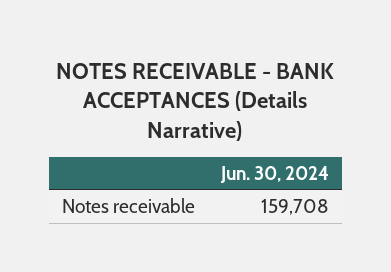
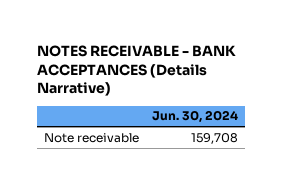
[61,197,195,213] Notes receivable -> [43,132,139,143] Note receivable

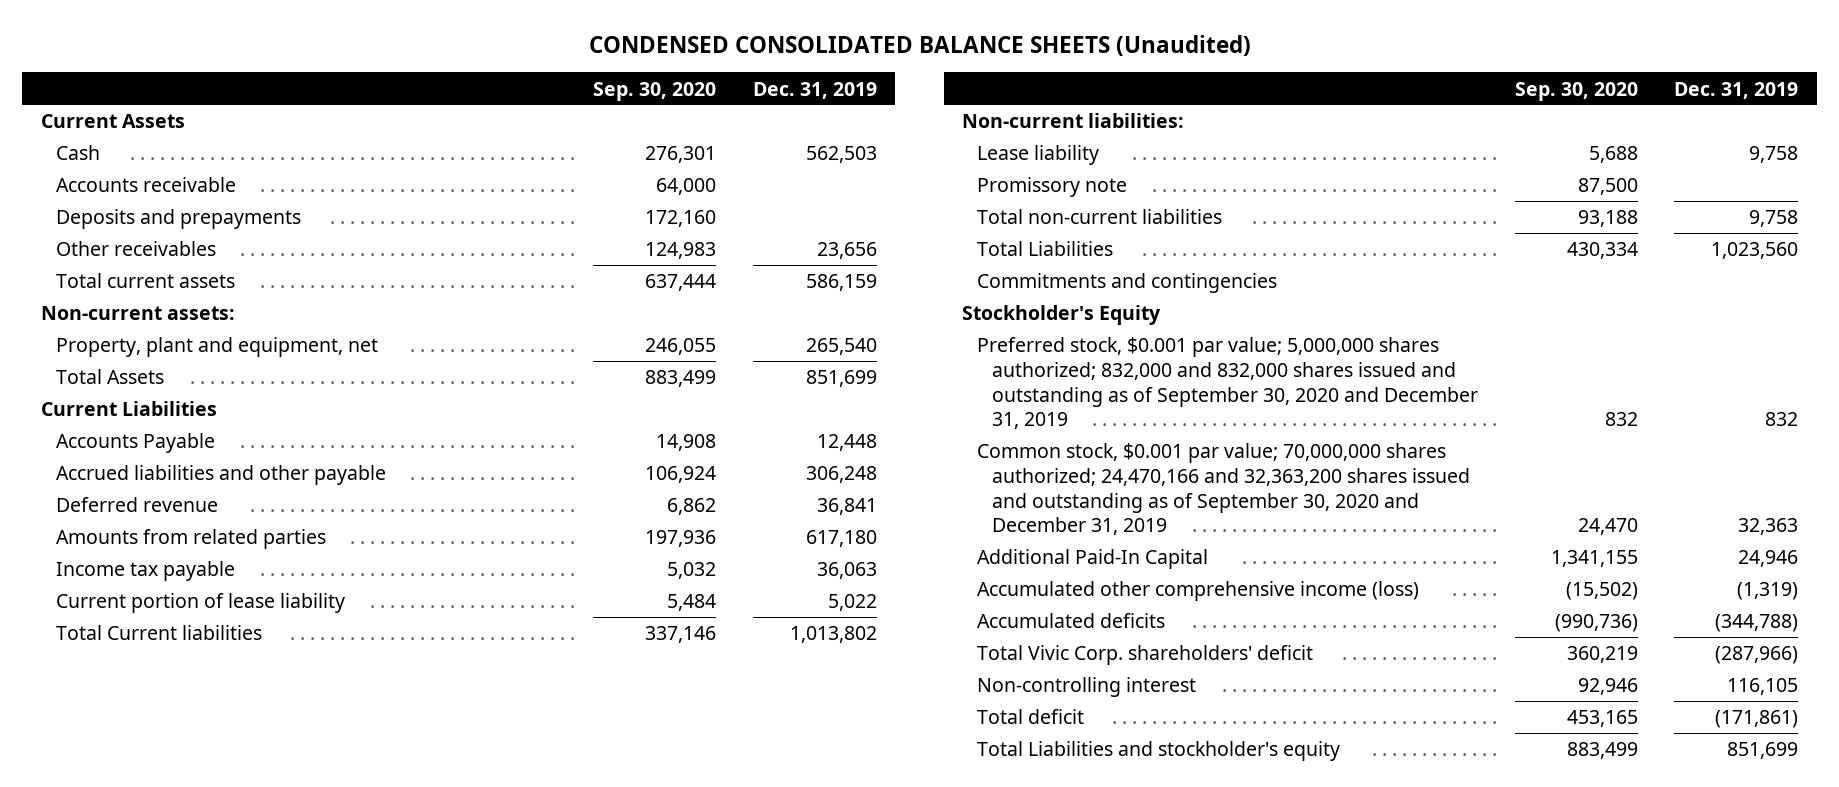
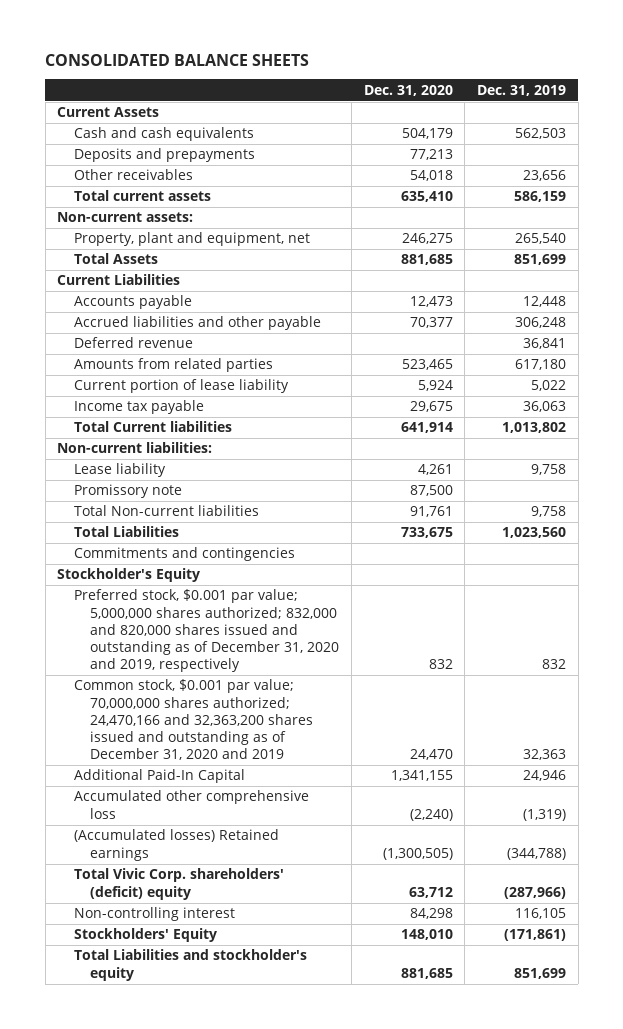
[588,34,1251,56] CONDENSED CONSOLIDATED BALANCE SHEETS (Unaudited) -> [45,53,310,66] CONSOLIDATED BALANCE SHEETS
[593,81,717,101] Sep. 30, 2020 -> none
none -> [363,84,453,96] Dec. 31, 2020
[55,177,236,193] Accounts receivable -> none
[55,145,100,161] Cash -> [73,127,254,142] Cash and cash equivalents
[55,433,215,454] Accounts Payable -> [73,295,192,310] Accounts payable
[55,561,235,582] Income tax payable -> [73,400,204,415] Income tax payable
[977,209,1223,225] Total non-current liabilities -> [73,505,259,517] Total Non-current liabilities
[977,337,1479,430] Preferred stock, $0.001 par value; 5,000,000 shares authorized; 832,000 and 832,000 shares issued and outstanding as of September 30, 2020 and December 31, 2019 -> [73,589,339,673] Preferred stock, $0.001 par value; 5,000,000 shares authorized; 832,000 and 820,000 shares issued and outstanding as of December 31, 2020 and 2019, respectively
[977,443,1471,536] Common stock, $0.001 par value; 70,000,000 shares authorized; 24,470,166 and 32,363,200 shares issued and outstanding as of September 30, 2020 and December 31, 2019 -> [73,679,313,761] Common stock, $0.001 par value; 70,000,000 shares authorized; 24,470,166 and 32,363,200 shares issued and outstanding as of December 31, 2020 and 2019
[977,581,1420,602] Accumulated other comprehensive income (loss) -> [73,790,309,819] Accumulated other comprehensive loss
[977,613,1166,629] Accumulated deficits -> [73,829,279,861] (Accumulated losses) Retained earnings
[977,645,1314,666] Total Vivic Corp. shareholders' deficit -> [73,868,284,900] Total Vivic Corp. shareholders' (deficit) equity
[977,709,1085,725] Total deficit -> [73,928,217,943] Stockholders' Equity

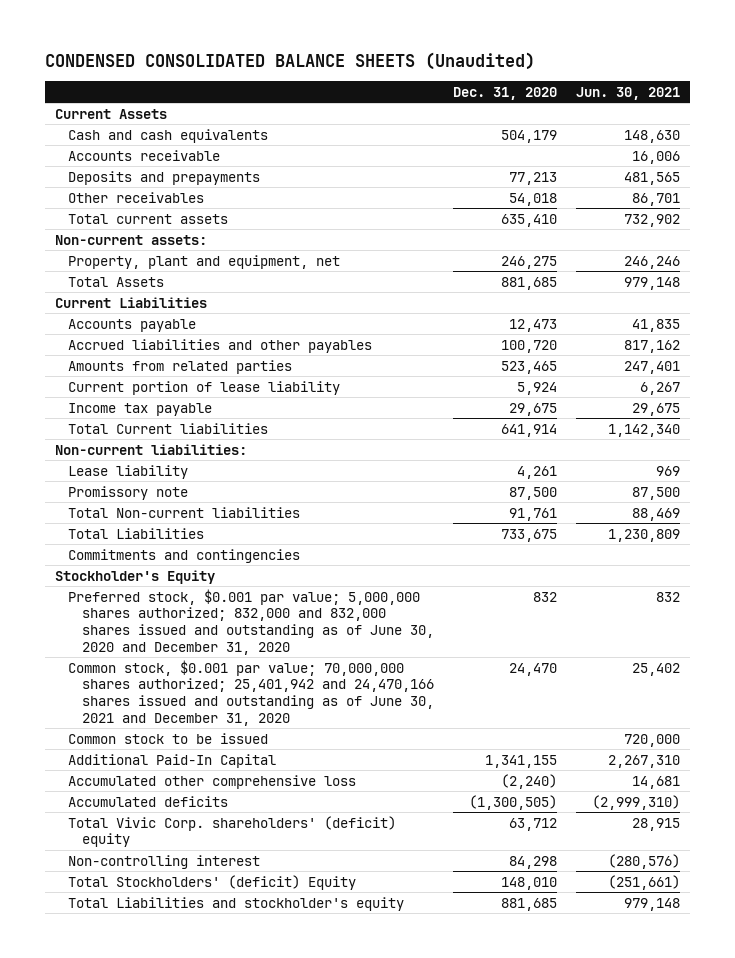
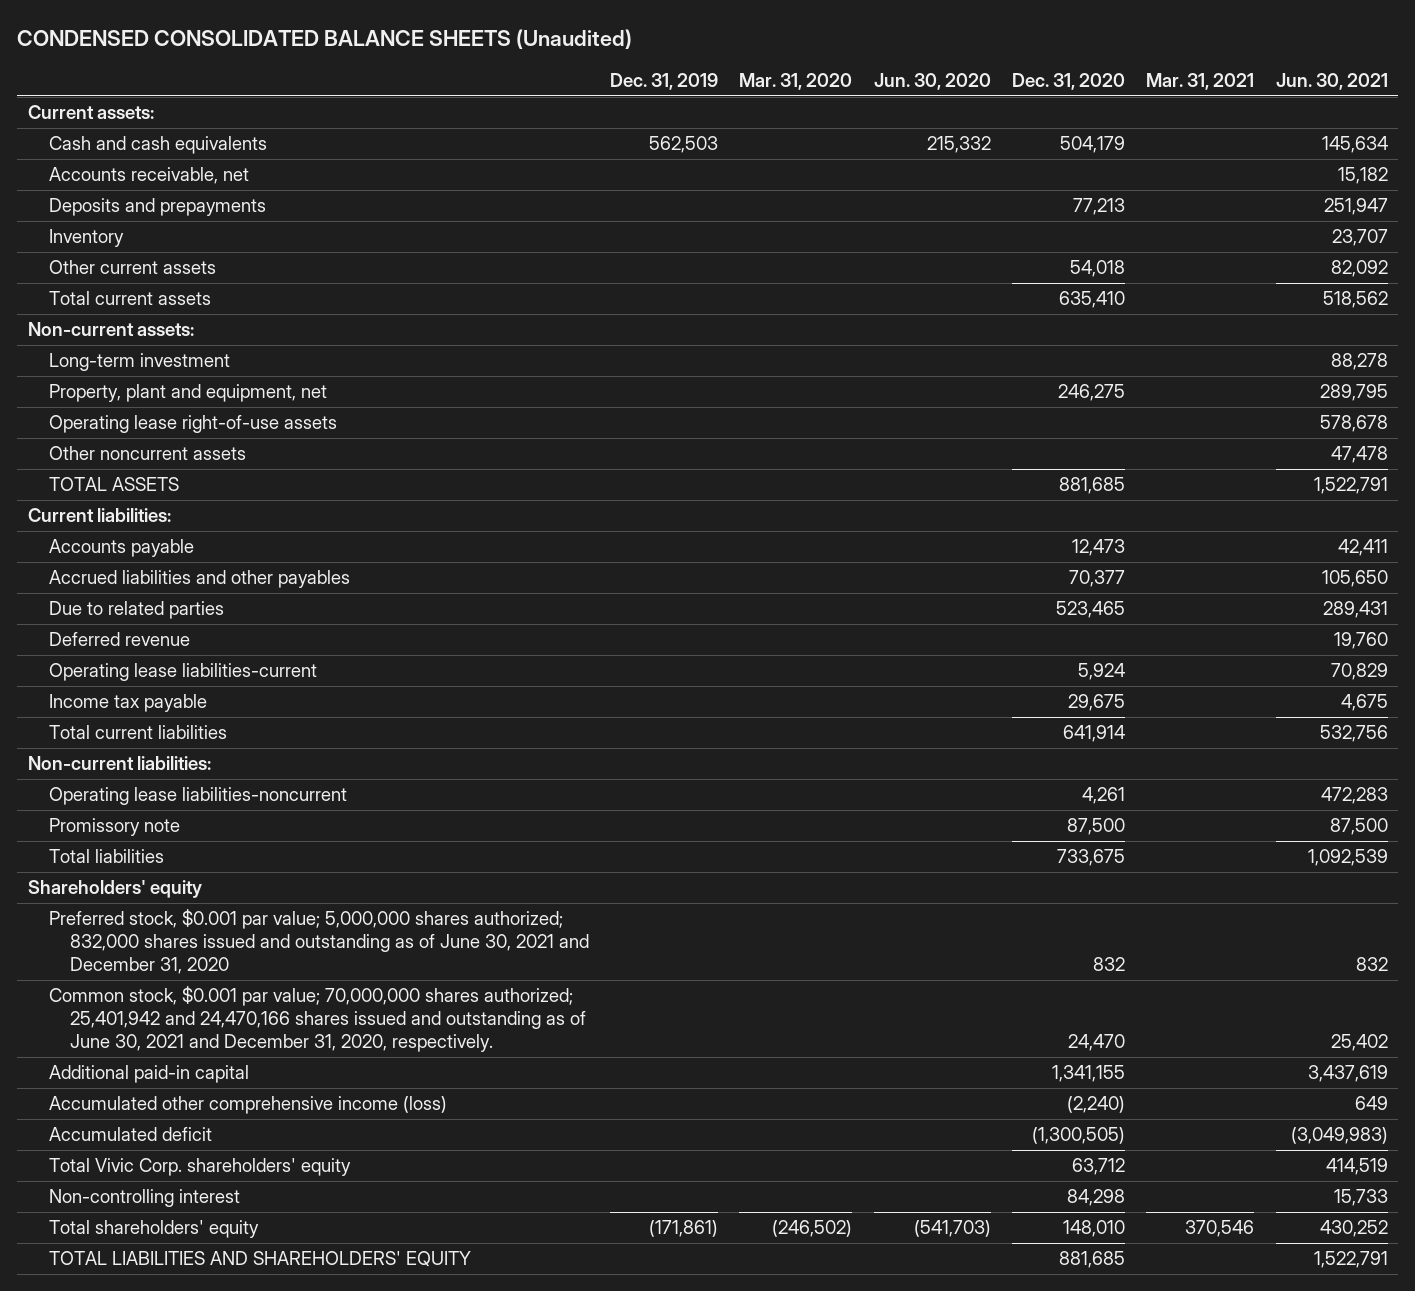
none -> [609,73,718,91] Dec. 31, 2019
none -> [739,73,853,91] Mar. 31, 2020
none -> [873,73,991,91] Jun. 30, 2020
none -> [1146,73,1255,91] Mar. 31, 2021
[68,191,205,203] Other receivables -> none
[54,108,167,119] Current Assets -> [27,105,154,120] Current assets:
[623,129,680,143] 148,630 -> [1321,136,1388,154] 145,634
[68,149,221,161] Accounts receivable -> [48,167,249,185] Accounts receivable, net
[631,150,680,164] 16,006 -> [1337,167,1388,185] 15,182
[623,171,680,185] 481,565 -> [1323,198,1388,216] 251,947
none -> [48,229,124,248] Inventory
none -> [48,260,216,275] Other current assets
[623,213,680,227] 732,902 -> [1322,291,1388,309] 518,562
[68,380,341,395] Current portion of lease liability -> none
none -> [48,353,230,372] Long-term investment
[623,255,680,269] 246,246 -> [1319,384,1388,402] 289,795
none -> [48,415,337,434] Operating lease right-of-use assets
none -> [48,446,246,461] Other noncurrent assets
[68,276,165,287] Total Assets -> [48,477,179,492] TOTAL ASSETS
[623,276,680,290] 979,148 -> [1313,477,1388,495] 1,522,791
[54,296,207,308] Current Liabilities -> [27,508,171,523] Current liabilities:
[631,318,680,332] 41,835 -> [1337,539,1388,557] 42,411
[500,339,557,353] 100,720 -> [1068,570,1125,588] 70,377
[623,339,680,353] 817,162 -> [1321,570,1388,588] 105,650
[68,359,293,374] Amounts from related parties -> [48,601,224,620] Due to related parties
[623,360,680,374] 247,401 -> [1322,601,1388,619] 289,431
none -> [48,632,190,647] Deferred revenue
none -> [48,663,317,682] Operating lease liabilities-current
[631,402,680,416] 29,675 -> [1340,694,1388,712] 4,675
[68,422,269,434] Total Current liabilities -> [48,725,227,740] Total current liabilities
[607,423,680,437] 1,142,340 -> [1319,725,1388,743] 532,756
[68,464,189,479] Lease liability -> none
none -> [48,787,347,806] Operating lease liabilities-noncurrent
[68,506,301,518] Total Non-current liabilities -> none
[68,548,301,563] Commitments and contingencies -> none
[68,732,269,744] Common stock to be issued -> none
[68,527,205,539] Total Liabilities -> [48,849,164,864] Total liabilities
[607,528,680,542] 1,230,809 -> [1307,849,1388,867] 1,092,539
[54,569,215,584] Stockholder's Equity -> [27,880,202,899] Shareholders' equity
[68,588,434,655] Preferred stock, $0.001 par value; 5,000,000 shares authorized; 832,000 and 832,000 shares issued and outstanding as of June 30, 2020 and December 31, 2020 -> [48,909,589,975] Preferred stock, $0.001 par value; 5,000,000 shares authorized; 832,000 shares issued and outstanding as of June 30, 2021 and December 31, 2020
[68,659,434,726] Common stock, $0.001 par value; 70,000,000 shares authorized; 25,401,942 and 24,470,166 shares issued and outstanding as of June 30, 2021 and December 31, 2020 -> [48,986,586,1053] Common stock, $0.001 par value; 70,000,000 shares authorized; 25,401,942 and 24,470,166 shares issued and outstanding as of June 30, 2021 and December 31, 2020, respectively.
[68,753,277,768] Additional Paid-In Capital -> [48,1065,249,1084] Additional paid-in capital
[607,754,680,768] 2,267,310 -> [1307,1065,1388,1083] 3,437,619
[68,774,357,789] Accumulated other comprehensive loss -> [48,1096,447,1115] Accumulated other comprehensive income (loss)
[631,775,680,789] 14,681 -> [1354,1096,1388,1111] 649
[68,795,229,807] Accumulated deficits -> [48,1127,212,1142] Accumulated deficit
[591,794,680,810] (2,999,310) -> [1290,1127,1388,1145] (3,049,983)
[68,815,397,848] Total Vivic Corp. shareholders' (deficit) equity -> [48,1158,351,1177] Total Vivic Corp. shareholders' equity
[631,817,680,831] 28,915 -> [1325,1158,1388,1176] 414,519
[607,853,680,869] (280,576) -> [1333,1189,1388,1207] 15,733
[68,874,357,890] Total Stockholders' (deficit) Equity -> [48,1220,259,1239] Total shareholders' equity
[607,874,680,890] (251,661) -> [1319,1220,1388,1238] 430,252
[68,896,405,911] Total Liabilities and stockholder's equity -> [48,1251,471,1268] TOTAL LIABILITIES AND SHAREHOLDERS' EQUITY
[623,897,680,911] 979,148 -> [1313,1251,1388,1269] 1,522,791

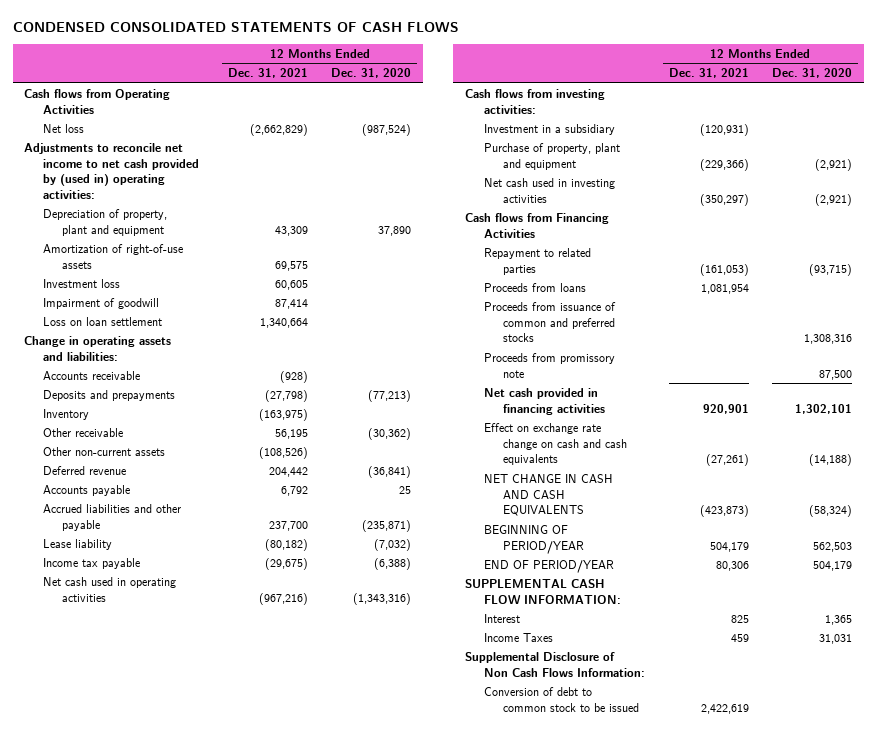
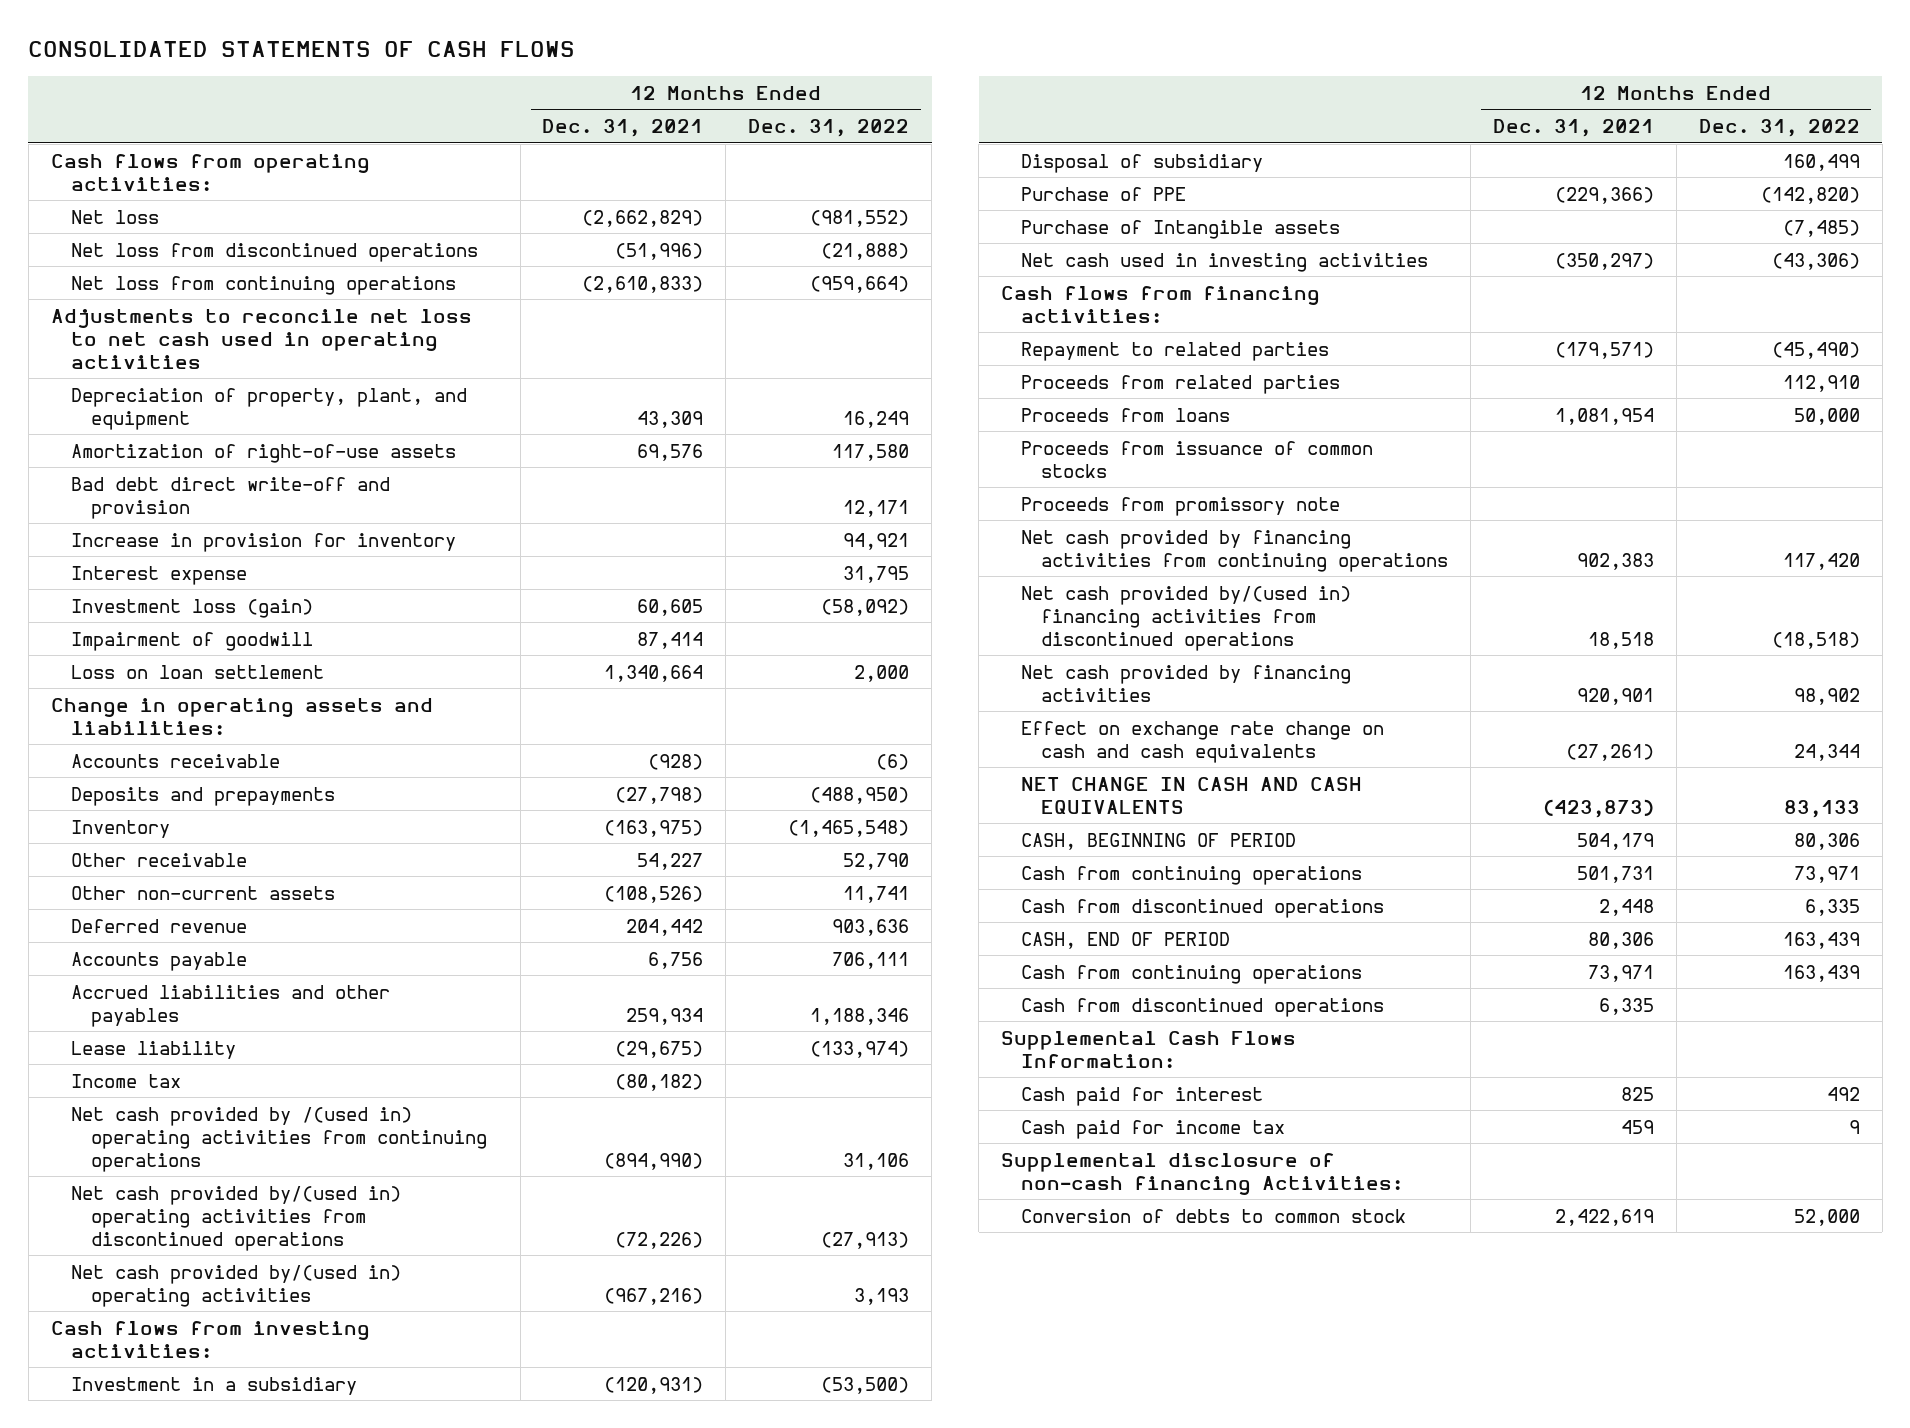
[12,21,459,32] CONDENSED CONSOLIDATED STATEMENTS OF CASH FLOWS -> [28,41,576,58] CONSOLIDATED STATEMENTS OF CASH FLOWS
[331,68,412,79] Dec. 31, 2020 -> none
none -> [748,118,910,137] Dec. 31, 2022
[24,89,171,114] Cash flows from Operating Activities -> [50,153,370,191] Cash flows from operating activities:
none -> [70,242,478,262] Net loss from discontinued operations
none -> [70,275,456,295] Net loss from continuing operations
[24,143,200,199] Adjustments to reconcile net income to net cash provided by (used in) operating activities: -> [50,308,472,369] Adjustments to reconcile net loss to net cash used in operating activities
[43,209,168,236] Depreciation of property, plant and equipment -> [70,387,467,430] Depreciation of property, plant, and equipment
[274,260,308,271] 69,575 -> [637,443,704,461] 69,576
none -> [70,476,390,519] Bad debt direct write-off and provision
none -> [70,532,456,552] Increase in provision for inventory
none -> [70,565,247,585] Interest expense
[43,279,121,289] Investment loss -> [70,598,313,618] Investment loss (gain)
[274,429,308,440] 56,195 -> [637,852,704,870] 54,227
[280,486,308,497] 6,792 -> [648,951,704,969] 6,756
[43,504,182,531] Accrued liabilities and other payable -> [70,984,390,1027] Accrued liabilities and other payables
[268,520,308,531] 237,700 -> [626,1007,704,1025] 259,934
[264,539,308,552] (80,182) -> [615,1040,704,1058] (29,675)
[43,558,141,570] Income tax payable -> [70,1073,181,1088] Income tax
[264,558,308,571] (29,675) -> [615,1073,704,1091] (80,182)
none -> [70,1106,487,1172] Net cash provided by /(used in) operating activities from continuing operations
none -> [70,1185,401,1251] Net cash provided by/(used in) operating activities from discontinued operations
[43,577,177,602] Net cash used in operating activities -> [70,1264,401,1307] Net cash provided by/(used in) operating activities
none -> [1020,153,1263,173] Disposal of subsidiary
[484,143,621,170] Purchase of property, plant and equipment -> [1020,186,1186,201] Purchase of PPE
none -> [1020,219,1340,239] Purchase of Intangible assets
[465,213,610,238] Cash flows from Financing Activities -> [1001,285,1321,323] Cash flows from financing activities:
[699,263,749,276] (161,053) -> [1554,341,1654,359] (179,571)
none -> [1020,374,1340,394] Proceeds from related parties
[484,302,617,343] Proceeds from issuance of common and preferred stocks -> [1020,440,1373,478] Proceeds from issuance of common stocks
none -> [1020,529,1448,572] Net cash provided by financing activities from continuing operations
none -> [1020,585,1351,651] Net cash provided by/(used in) financing activities from discontinued operations
[484,388,605,415] Net cash provided in financing activities -> [1020,664,1351,702] Net cash provided by financing activities
[484,525,584,554] BEGINNING OF PERIOD/YEAR -> [1020,832,1296,850] CASH, BEGINNING OF PERIOD
none -> [1020,865,1362,885] Cash from continuing operations
none -> [1020,898,1384,918] Cash from discontinued operations
[484,560,615,574] END OF PERIOD/YEAR -> [1020,931,1230,949] CASH, END OF PERIOD
none -> [1020,964,1362,984] Cash from continuing operations
none -> [1020,997,1384,1017] Cash from discontinued operations
[465,579,622,604] SUPPLEMENTAL CASH FLOW INFORMATION: -> [1001,1030,1297,1068] Supplemental Cash Flows Information:
[484,614,521,624] Interest -> [1020,1086,1263,1106] Cash paid for interest
[484,633,554,643] Income Taxes -> [1020,1119,1285,1139] Cash paid for income tax
[465,652,646,677] Supplemental Disclosure of Non Cash Flows Information: -> [1001,1152,1403,1195] Supplemental disclosure of non-cash financing Activities:
[484,687,639,712] Conversion of debt to common stock to be issued -> [1020,1208,1406,1223] Conversion of debts to common stock

